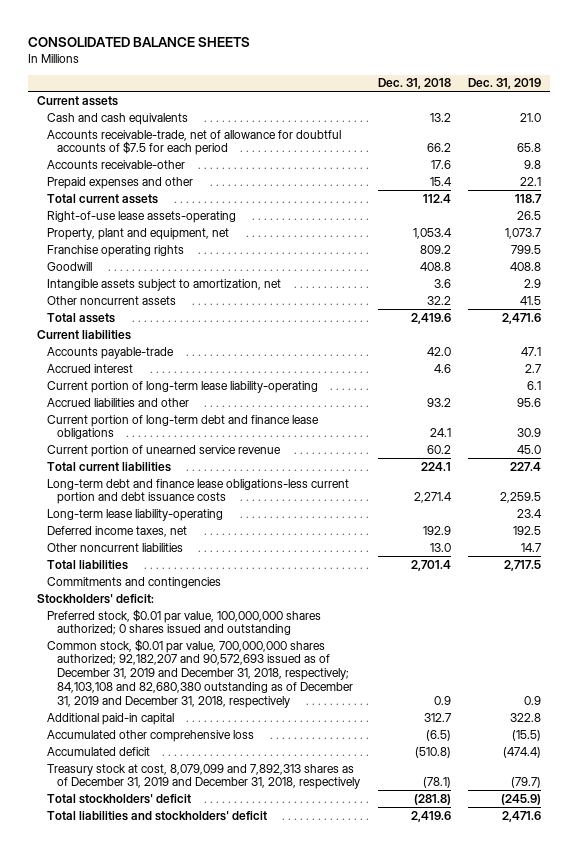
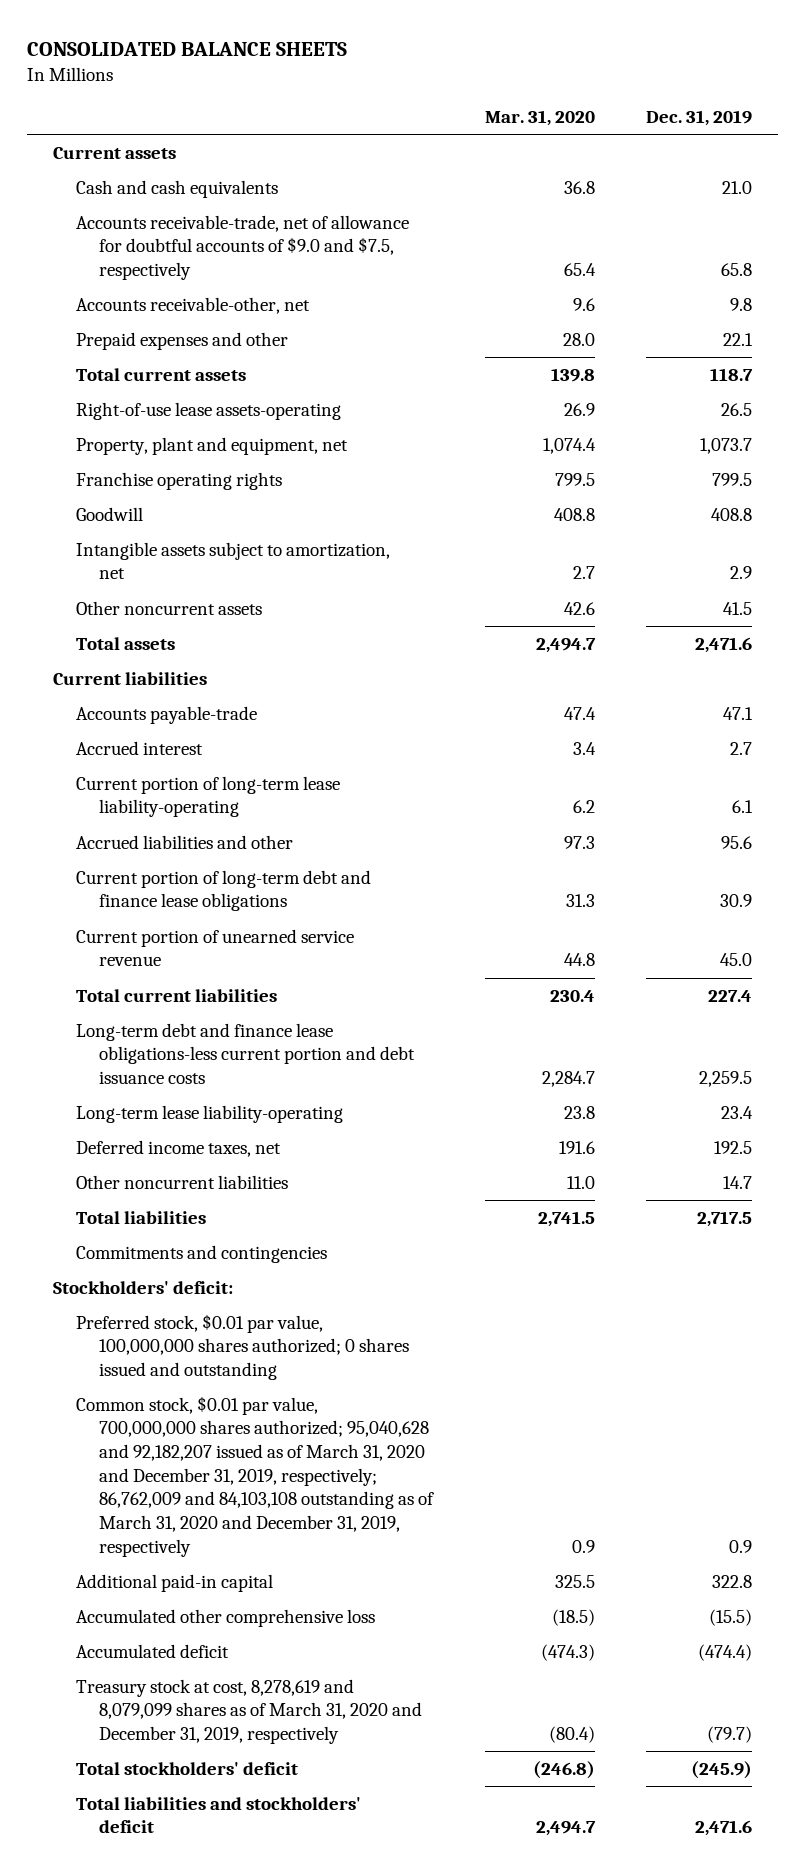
[377,78,451,90] Dec. 31, 2018 -> none
none -> [484,109,595,126] Mar. 31, 2020
[46,129,341,156] Accounts receivable-trade, net of allowance for doubtful accounts of $7.5 for each period -> [76,214,410,281] Accounts receivable-trade, net of allowance for doubtful accounts of $9.0 and $7.5, respectively
[46,159,185,169] Accounts receivable-other -> [76,296,311,314] Accounts receivable-other, net
[46,638,353,708] Common stock, $0.01 par value, 700,000,000 shares authorized; 92,182,207 and 90,572,693 issued as of December 31, 2019 and December 31, 2018, respectively; 84,103,108 and 82,680,380 outstanding as of December 31, 2019 and December 31, 2018, respectively -> [76,1395,434,1557] Common stock, $0.01 par value, 700,000,000 shares authorized; 95,040,628 and 92,182,207 issued as of March 31, 2020 and December 31, 2019, respectively; 86,762,009 and 84,103,108 outstanding as of March 31, 2020 and December 31, 2019, respectively
[46,763,360,790] Treasury stock at cost, 8,079,099 and 7,892,313 shares as of December 31, 2019 and December 31, 2018, respectively -> [76,1678,422,1745] Treasury stock at cost, 8,278,619 and 8,079,099 shares as of March 31, 2020 and December 31, 2019, respectively

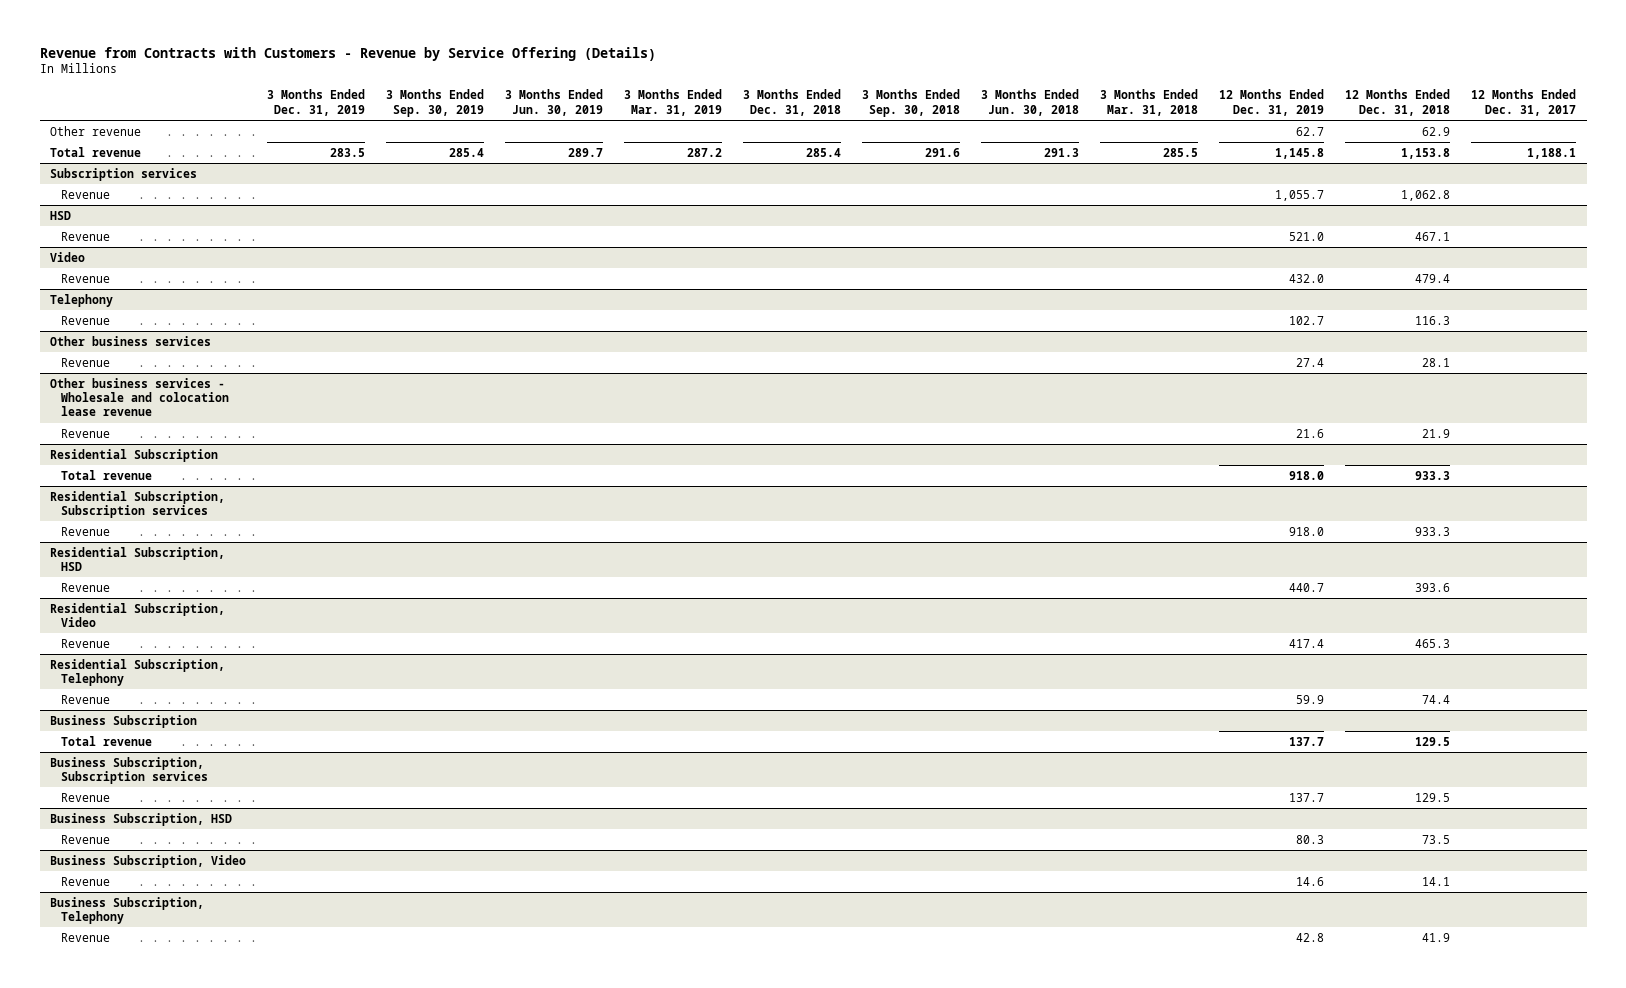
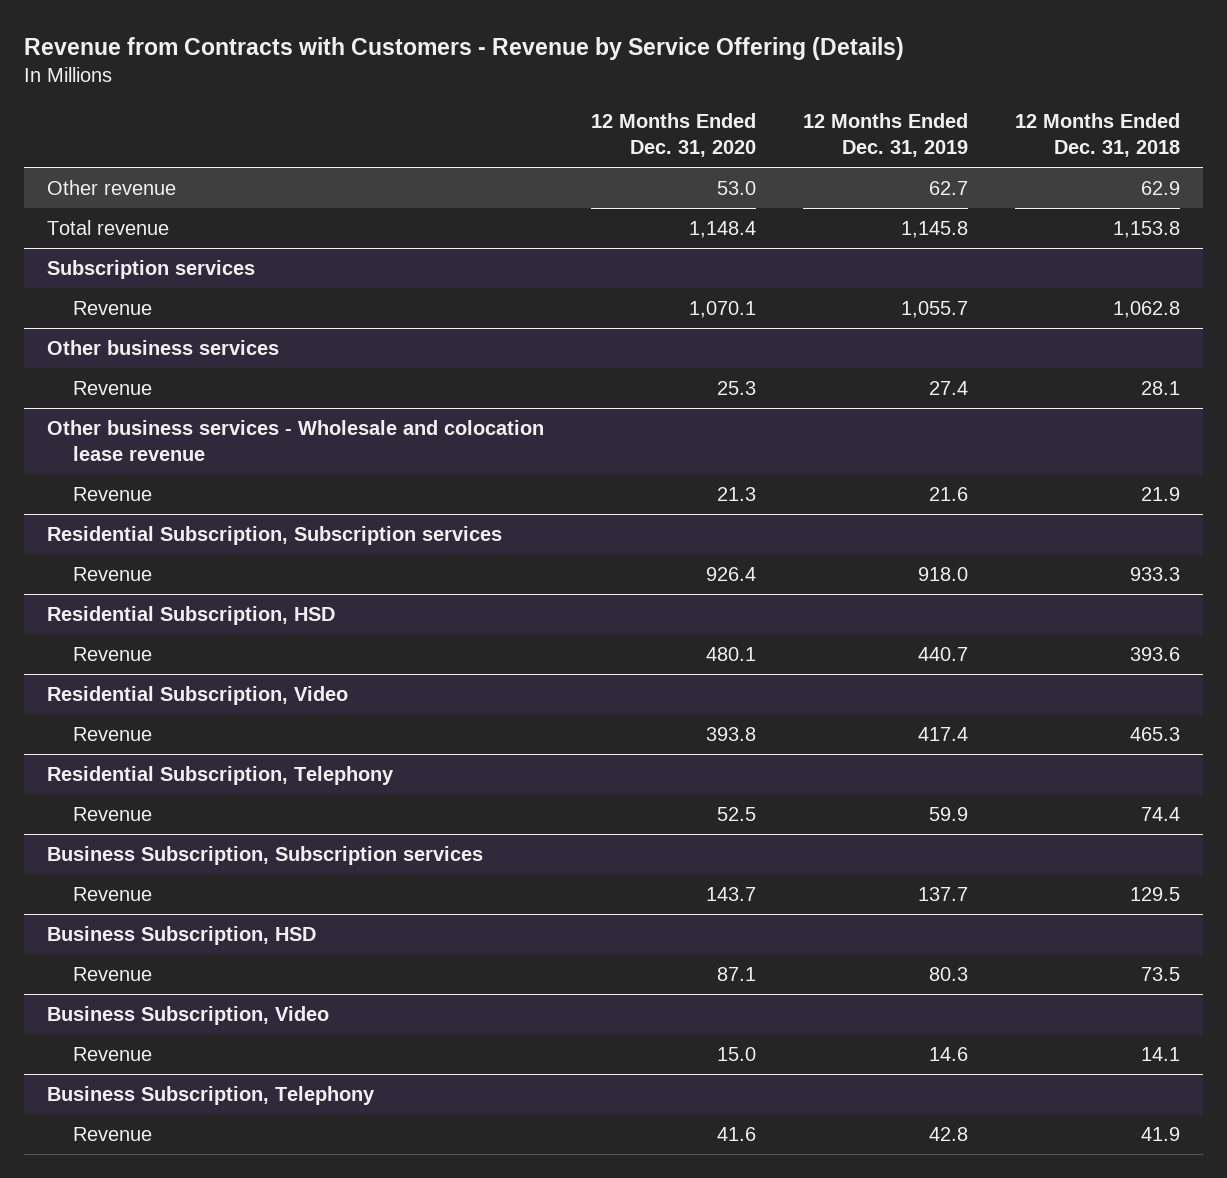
[267,89,366,116] 3 Months Ended Dec. 31, 2019 -> none
[386,89,485,117] 3 Months Ended Sep. 30, 2019 -> none
[505,89,604,116] 3 Months Ended Jun. 30, 2019 -> none
[624,89,723,116] 3 Months Ended Mar. 31, 2019 -> none
[743,89,842,116] 3 Months Ended Dec. 31, 2018 -> none
[862,89,961,117] 3 Months Ended Sep. 30, 2018 -> none
[981,89,1080,116] 3 Months Ended Jun. 30, 2018 -> none
[1100,89,1199,116] 3 Months Ended Mar. 31, 2018 -> none
[1471,89,1577,116] 12 Months Ended Dec. 31, 2017 -> none
none -> [591,113,757,158] 12 Months Ended Dec. 31, 2020
[50,210,72,220] HSD -> none
[60,231,110,241] Revenue -> none
[50,251,86,262] Video -> none
[60,273,110,283] Revenue -> none
[50,293,114,307] Telephony -> none
[60,315,110,325] Revenue -> none
[50,448,219,462] Residential Subscription -> none
[60,469,152,480] Total revenue -> none
[50,714,198,728] Business Subscription -> none
[60,735,152,746] Total revenue -> none

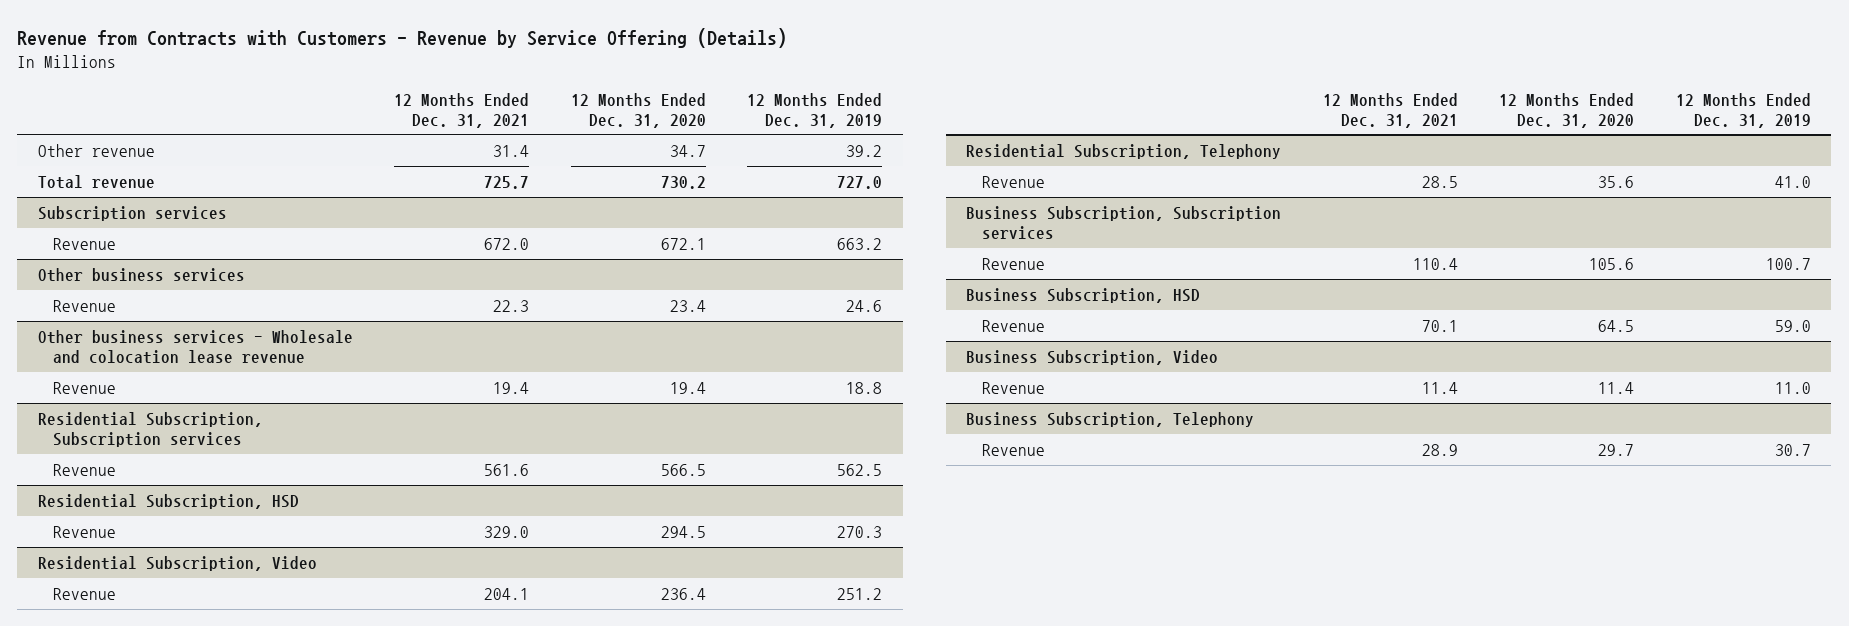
[1014,113,1180,158] 12 Months Ended Dec. 31, 2018 -> none
none -> [394,92,530,128] 12 Months Ended Dec. 31, 2021
[717,180,757,195] 53.0 -> [669,144,706,157] 34.7
[928,180,968,195] 62.7 -> [846,144,883,157] 39.2
[689,220,757,238] 1,148.4 -> [660,175,706,189] 730.2
[900,220,968,238] 1,145.8 -> [837,175,883,189] 727.0
[689,300,757,318] 1,070.1 -> [660,237,706,250] 672.1
[900,300,968,318] 1,055.7 -> [837,237,883,250] 663.2
[717,380,757,395] 25.3 -> [669,299,706,312] 23.4
[928,380,968,395] 27.4 -> [846,299,883,312] 24.6
[717,486,757,501] 21.3 -> [669,381,706,394] 19.4
[928,486,968,501] 21.6 -> [846,381,883,394] 18.8
[706,566,757,581] 926.4 -> [660,463,706,476] 566.5
[917,566,968,581] 918.0 -> [837,463,883,476] 562.5
[706,646,757,661] 480.1 -> [660,525,706,538] 294.5
[917,646,968,661] 440.7 -> [837,525,883,538] 270.3
[706,726,757,741] 393.8 -> [660,587,706,600] 236.4
[917,726,968,741] 417.4 -> [837,587,883,600] 251.2
[717,806,757,821] 52.5 -> [1598,175,1635,188] 35.6
[928,806,968,821] 59.9 -> [1774,175,1811,188] 41.0
[706,886,757,901] 143.7 -> [1589,257,1635,270] 105.6
[917,886,968,901] 137.7 -> [1765,257,1811,270] 100.7
[717,966,757,981] 87.1 -> [1598,319,1635,332] 64.5
[928,966,968,981] 80.3 -> [1774,319,1811,332] 59.0
[717,1046,757,1061] 15.0 -> [1598,381,1635,394] 11.4
[928,1046,968,1061] 14.6 -> [1774,381,1811,394] 11.0
[717,1126,757,1141] 41.6 -> [1598,443,1635,456] 29.7
[928,1126,968,1141] 42.8 -> [1774,443,1811,456] 30.7

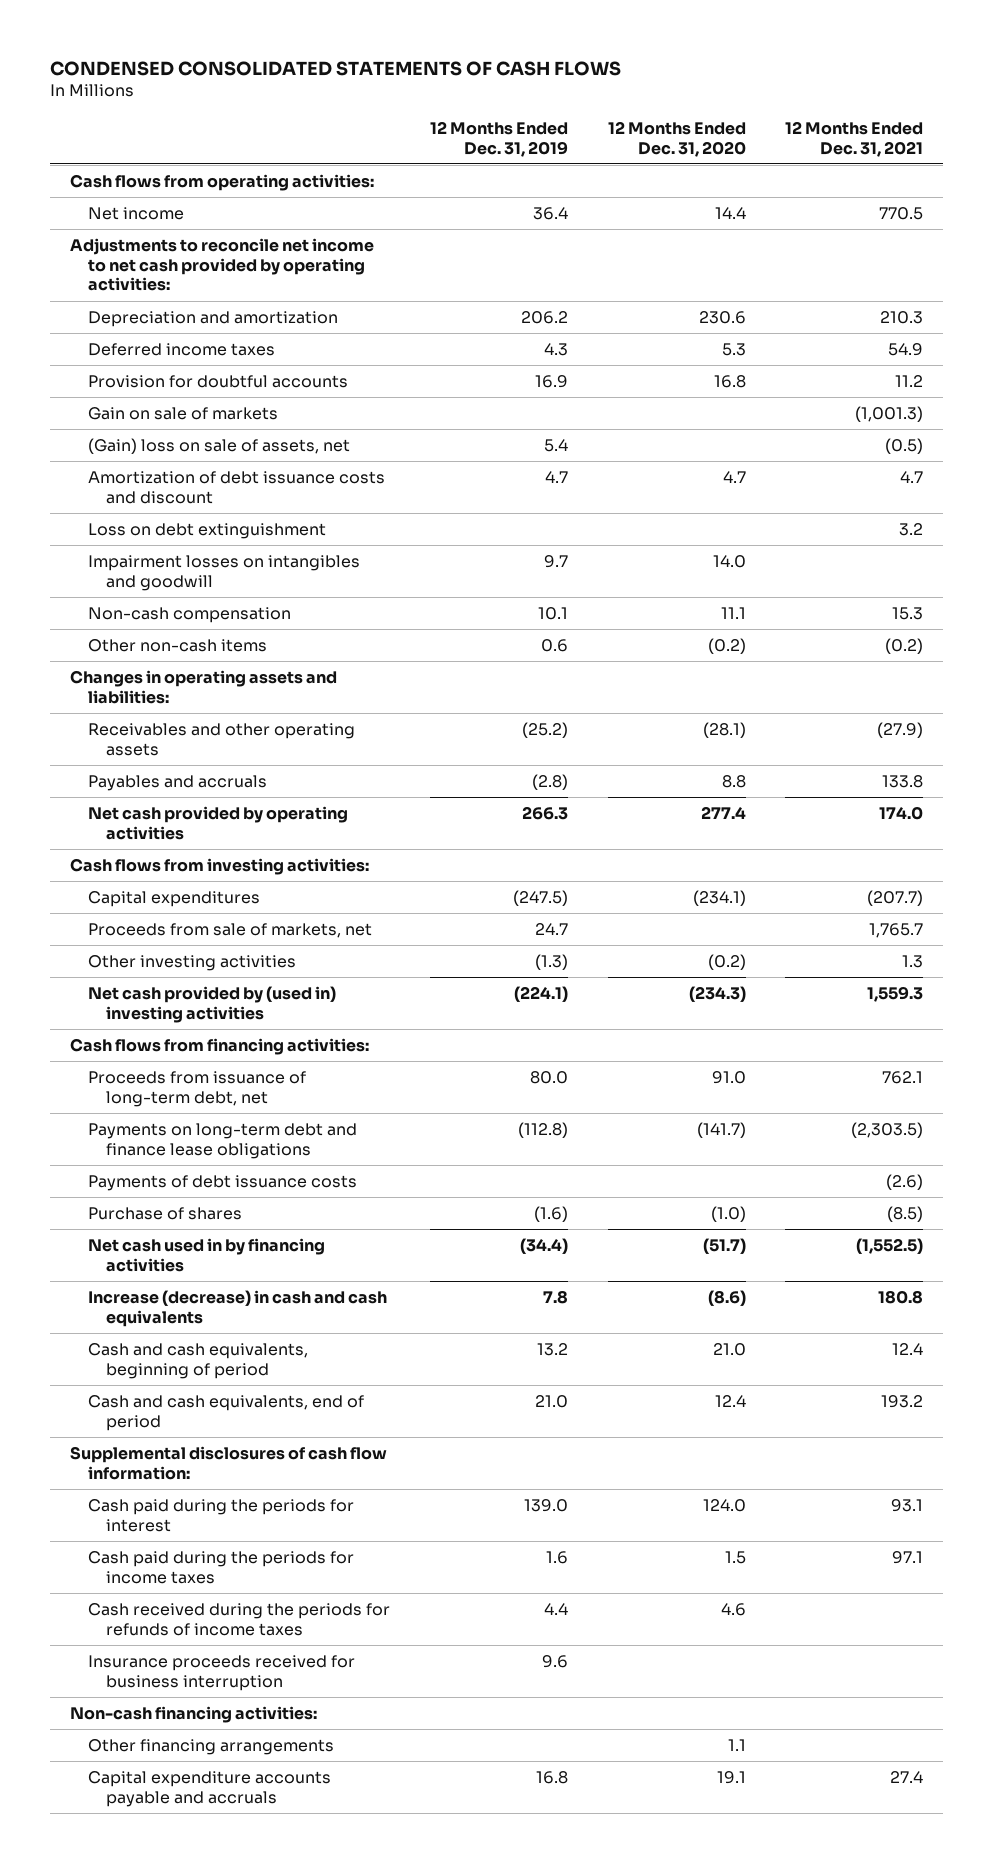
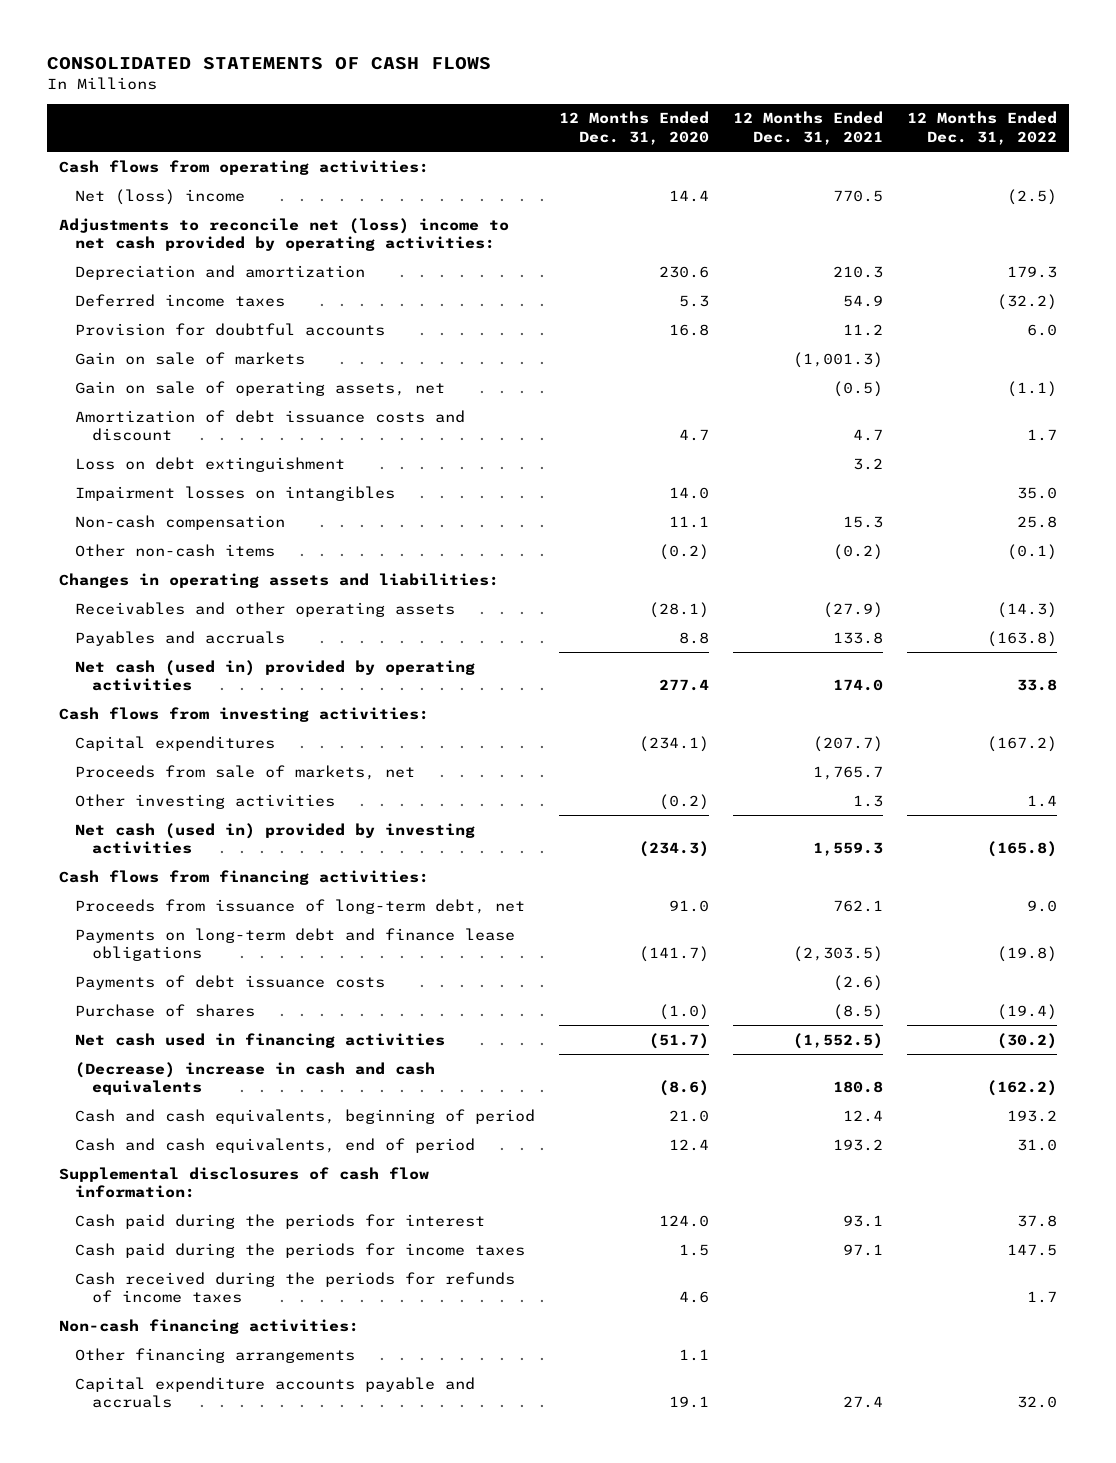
[50,60,622,76] CONDENSED CONSOLIDATED STATEMENTS OF CASH FLOWS -> [46,57,491,71] CONSOLIDATED STATEMENTS OF CASH FLOWS
[430,120,569,157] 12 Months Ended Dec. 31, 2019 -> none
none -> [906,111,1057,145] 12 Months Ended Dec. 31, 2022
[88,206,185,220] Net income -> [75,188,246,205] Net (loss) income
[70,237,375,292] Adjustments to reconcile net income to net cash provided by operating activities: -> [58,217,509,251] Adjustments to reconcile net (loss) income to net cash provided by operating activities:
[88,437,351,454] (Gain) loss on sale of assets, net -> [75,380,446,396] Gain on sale of operating assets, net
[88,554,361,591] Impairment losses on intangibles and goodwill -> [75,485,396,501] Impairment losses on intangibles
[88,805,349,840] Net cash provided by operating activities -> [75,659,476,691] Net cash (used in) provided by operating activities
[88,985,337,1023] Net cash provided by (used in) investing activities -> [75,822,476,854] Net cash (used in) provided by investing activities
[88,1237,326,1272] Net cash used in by financing activities -> [75,1032,446,1048] Net cash used in financing activities
[88,1289,388,1327] Increase (decrease) in cash and cash equivalents -> [75,1061,436,1095] (Decrease) increase in cash and cash equivalents
[88,1654,356,1691] Insurance proceeds received for business interruption -> none

